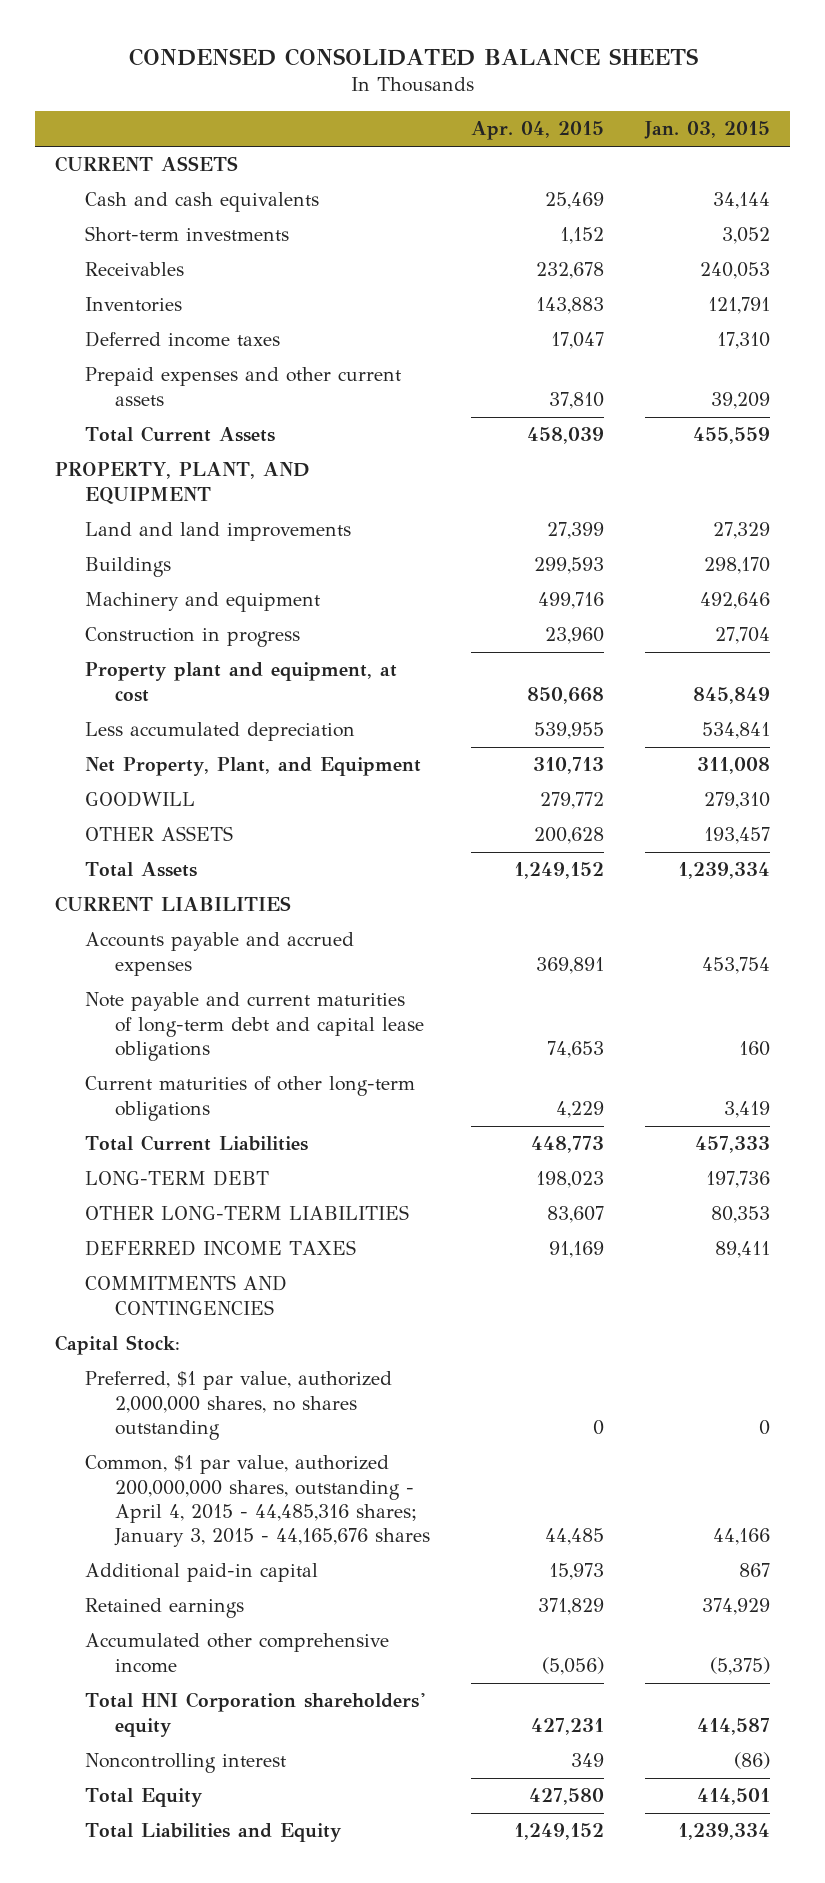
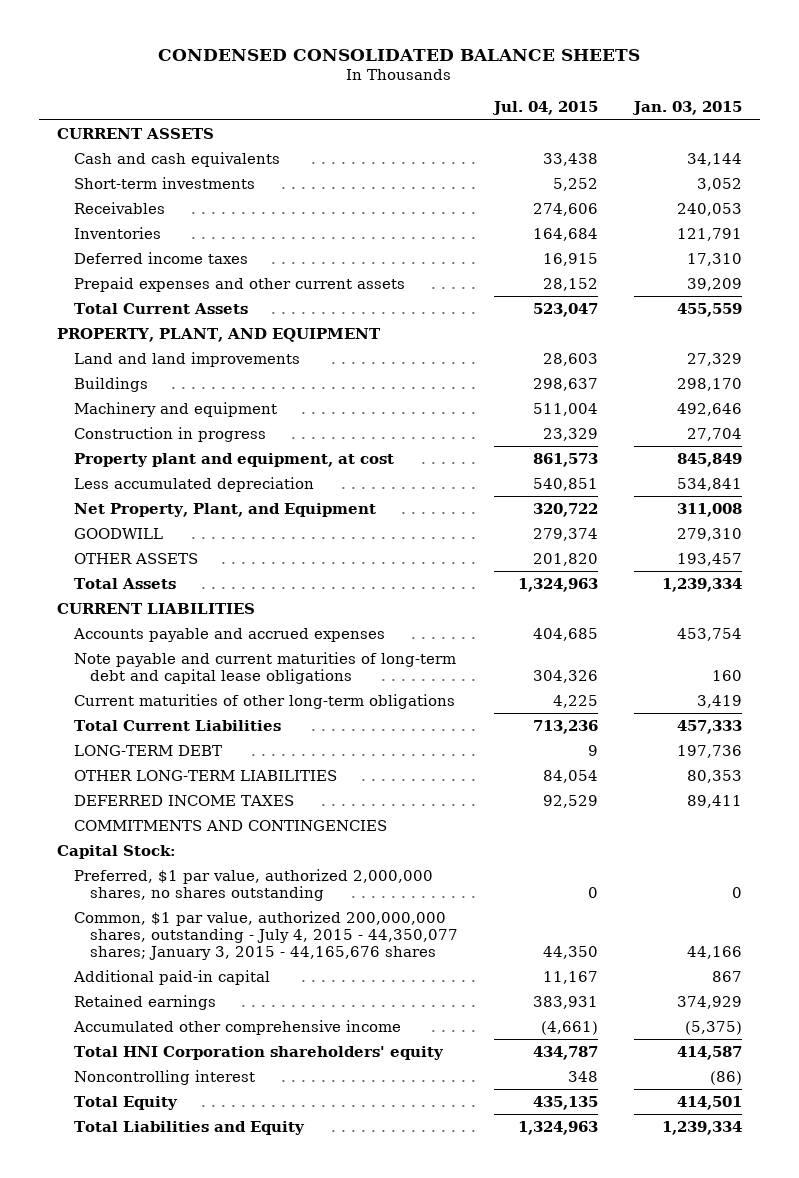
[470,121,604,141] Apr. 04, 2015 -> none
none -> [492,101,599,116] Jul. 04, 2015
[85,1455,430,1548] Common, $1 par value, authorized 200,000,000 shares, outstanding - April 4, 2015 - 44,485,316 shares; January 3, 2015 - 44,165,676 shares -> [73,910,459,961] Common, $1 par value, authorized 200,000,000 shares, outstanding - July 4, 2015 - 44,350,077 shares; January 3, 2015 - 44,165,676 shares

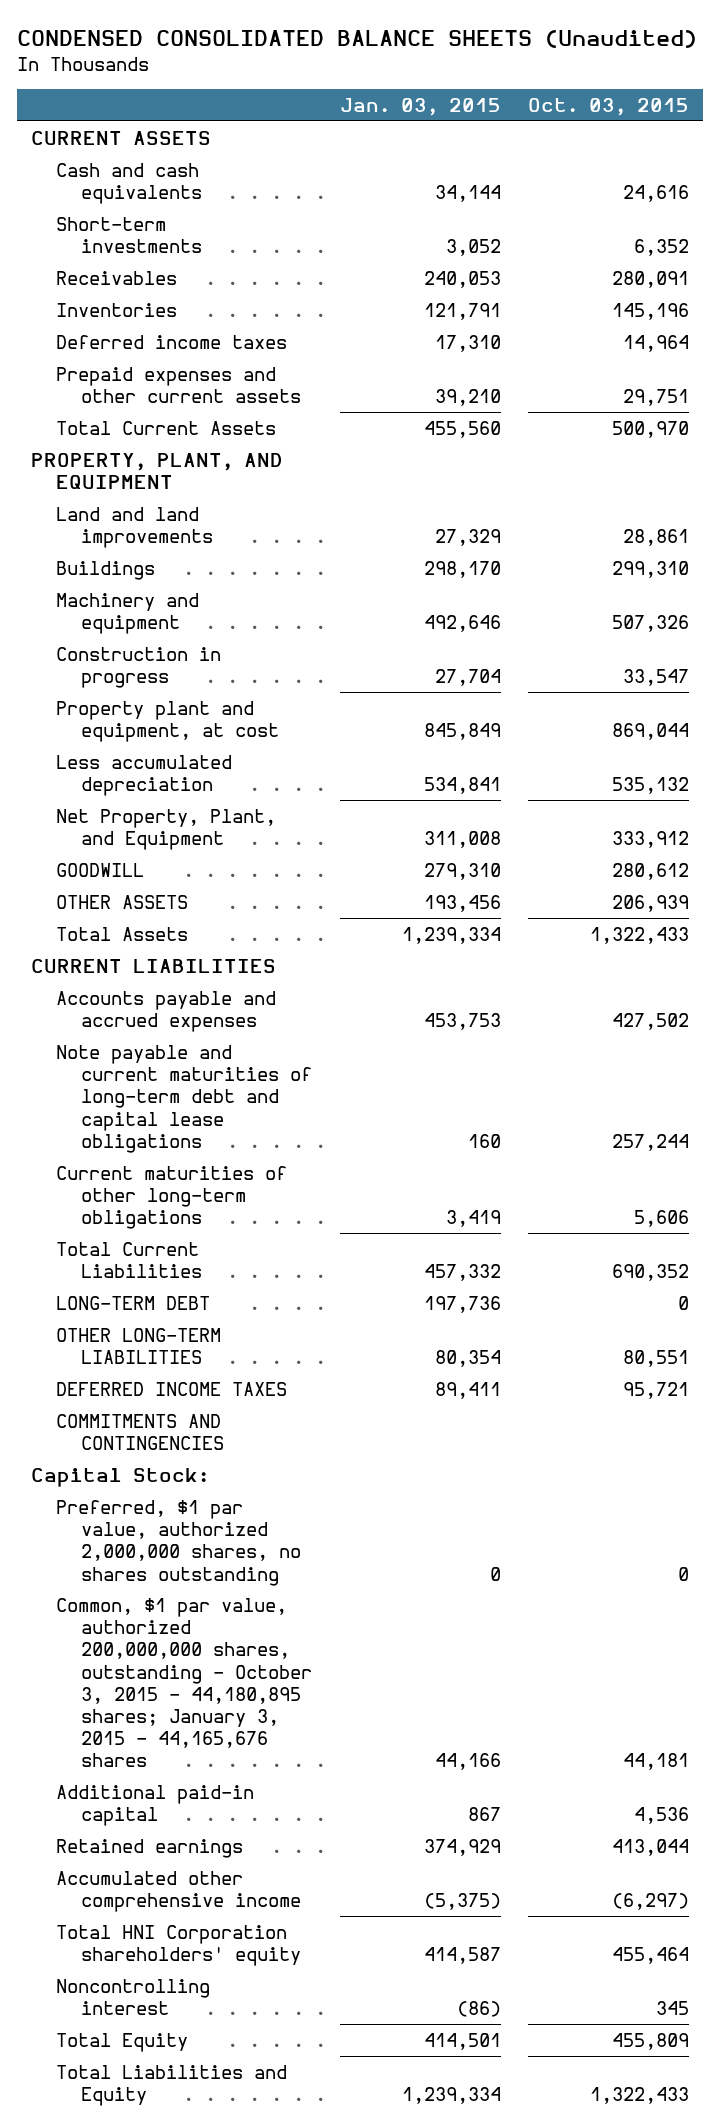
[158,49,641,62] CONDENSED CONSOLIDATED BALANCE SHEETS -> [17,29,698,48] CONDENSED CONSOLIDATED BALANCE SHEETS (Unaudited)
[492,101,599,116] Jul. 04, 2015 -> none
none -> [527,97,689,116] Oct. 03, 2015
[686,277,742,291] 39,209 -> [434,389,501,407] 39,210
[676,302,742,317] 455,559 -> [423,420,501,438] 455,560
[676,552,742,566] 193,457 -> [423,894,501,912] 193,456
[676,627,742,641] 453,754 -> [423,1013,501,1031] 453,753
[676,719,742,734] 457,333 -> [423,1264,501,1282] 457,332
[686,769,742,783] 80,353 -> [434,1350,501,1368] 80,354
[73,910,459,961] Common, $1 par value, authorized 200,000,000 shares, outstanding - July 4, 2015 - 44,350,077 shares; January 3, 2015 - 44,165,676 shares -> [56,1597,313,1768] Common, $1 par value, authorized 200,000,000 shares, outstanding - October 3, 2015 - 44,180,895 shares; January 3, 2015 - 44,165,676 shares

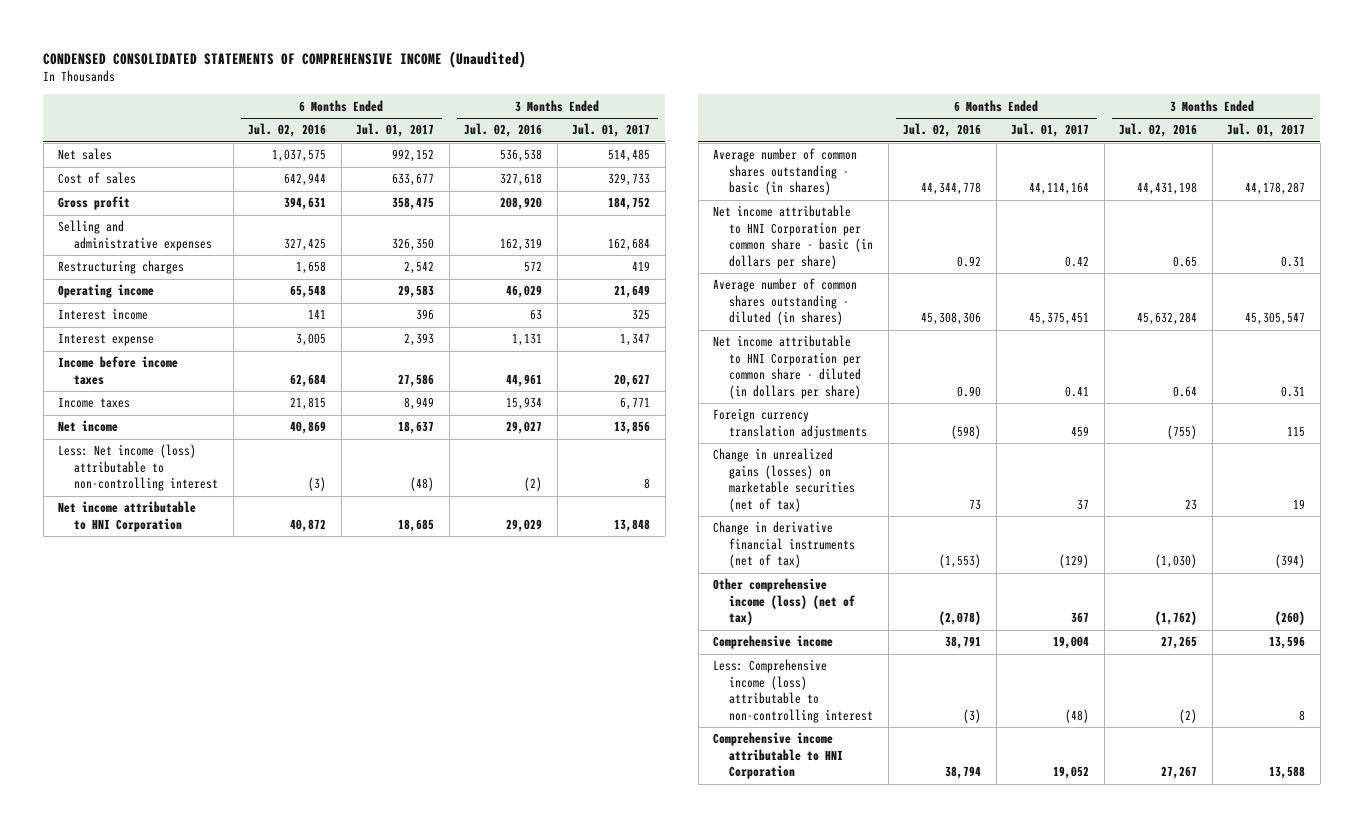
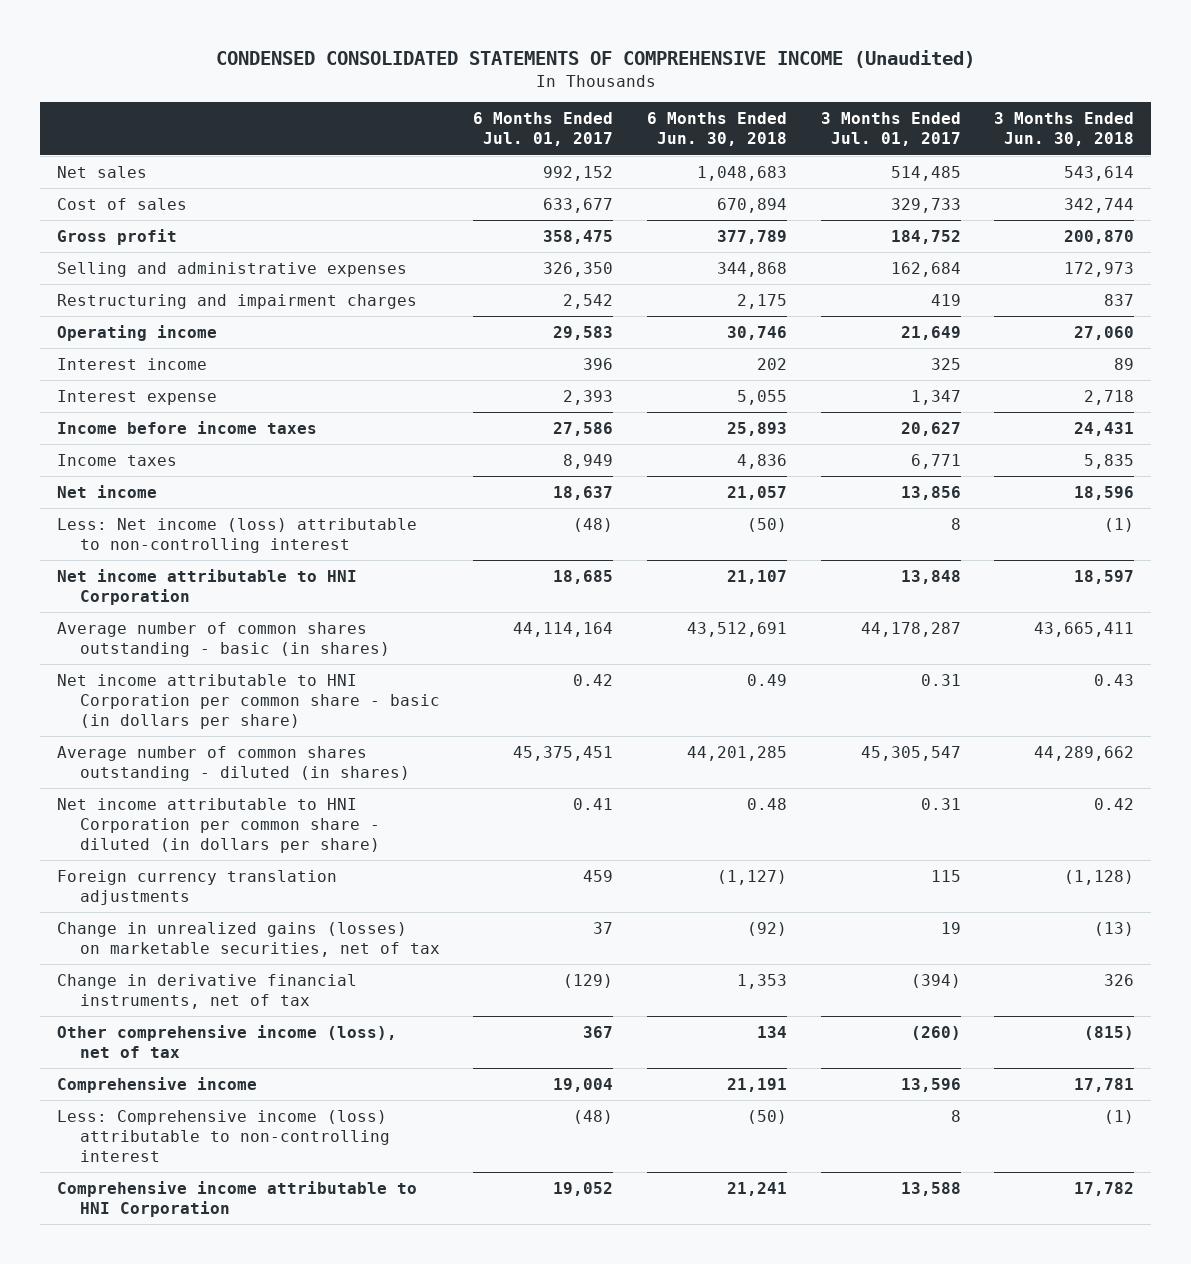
[248,123,327,138] Jul. 02, 2016 -> none
[464,123,543,138] Jul. 02, 2016 -> none
none -> [646,112,787,147] 6 Months Ended Jun. 30, 2018
none -> [994,112,1135,147] 3 Months Ended Jun. 30, 2018
[58,260,185,275] Restructuring charges -> [57,293,418,309] Restructuring and impairment charges
[713,448,855,512] Change in unrealized gains (losses) on marketable securities (net of tax) -> [57,921,440,957] Change in unrealized gains (losses) on marketable securities, net of tax
[713,521,855,569] Change in derivative financial instruments (net of tax) -> [57,973,358,1009] Change in derivative financial instruments, net of tax
[713,578,855,626] Other comprehensive income (loss) (net of tax) -> [57,1024,398,1058] Other comprehensive income (loss), net of tax

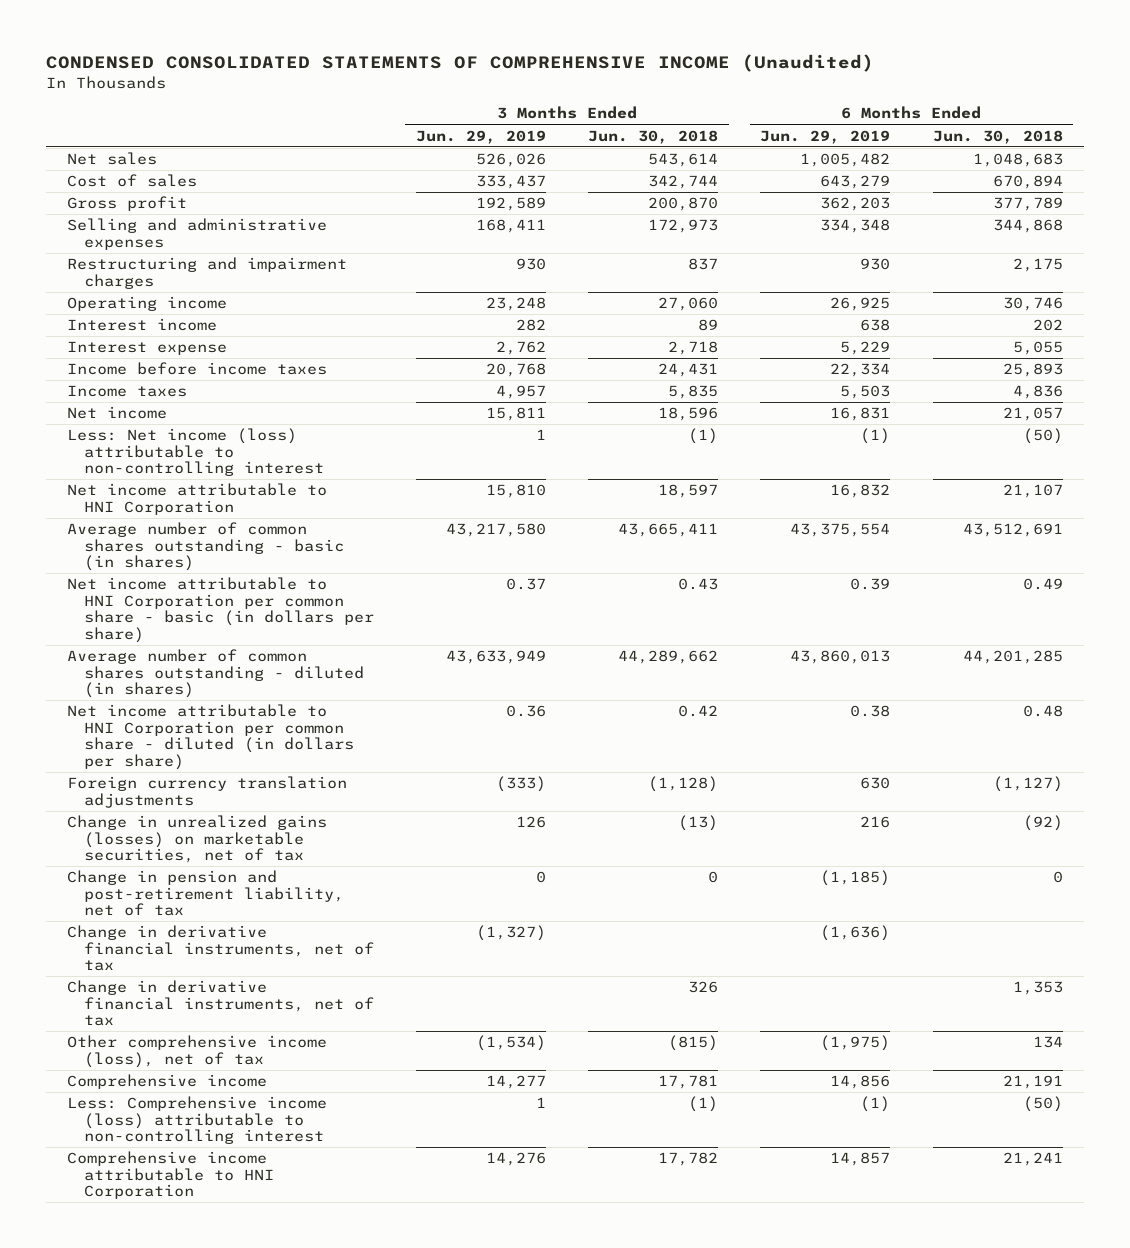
[473,112,614,147] 6 Months Ended Jul. 01, 2017 -> none
[820,112,961,147] 3 Months Ended Jul. 01, 2017 -> none
none -> [415,129,546,144] Jun. 29, 2019
none -> [760,129,891,144] Jun. 29, 2019
none -> [67,870,344,917] Change in pension and post-retirement liability, net of tax
none -> [67,925,374,972] Change in derivative financial instruments, net of tax

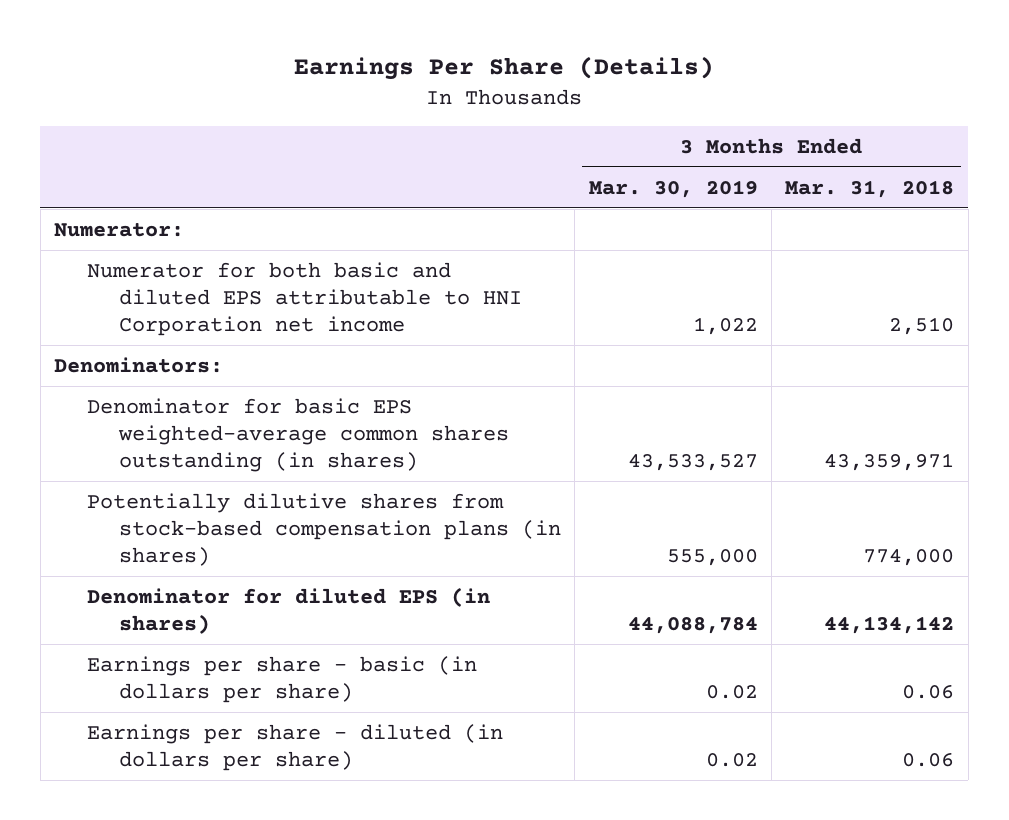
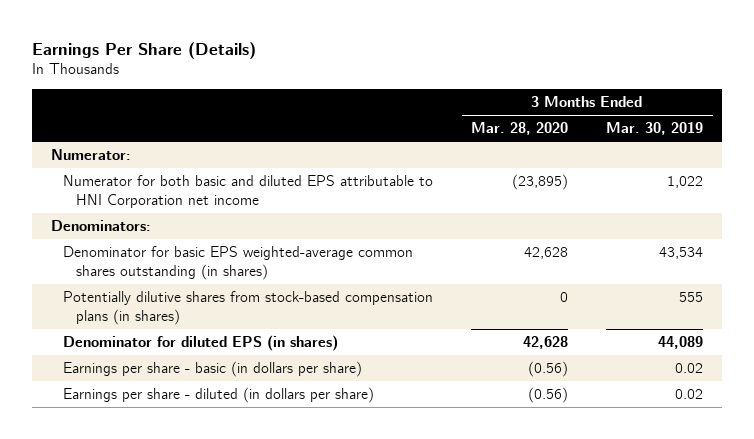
[785,179,955,198] Mar. 31, 2018 -> none
none -> [471,122,569,136] Mar. 28, 2020
[627,454,758,472] 43,533,527 -> [659,247,704,260] 43,534
[666,549,758,567] 555,000 -> [679,292,704,303] 555
[627,616,758,634] 44,088,784 -> [658,336,704,350] 44,089

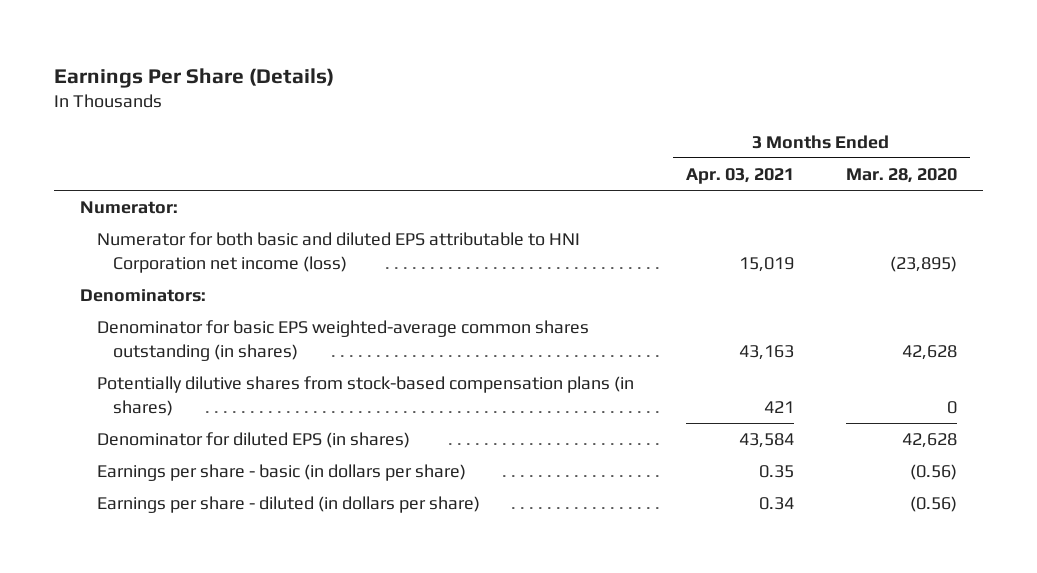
[606,122,704,136] Mar. 30, 2019 -> none
none -> [685,168,794,185] Apr. 03, 2021
[63,175,434,208] Numerator for both basic and diluted EPS attributable to HNI Corporation net income -> [96,232,580,273] Numerator for both basic and diluted EPS attributable to HNI Corporation net income (loss)

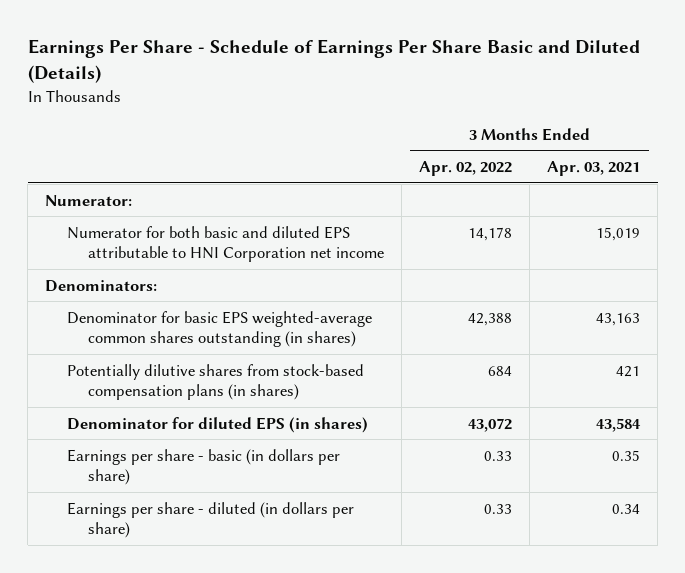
[54,67,335,88] Earnings Per Share (Details) -> [27,39,640,84] Earnings Per Share - Schedule of Earnings Per Share Basic and Diluted (Details)
[845,168,957,184] Mar. 28, 2020 -> none
none -> [419,161,513,177] Apr. 02, 2022
[96,232,580,273] Numerator for both basic and diluted EPS attributable to HNI Corporation net income (loss) -> [66,225,384,263] Numerator for both basic and diluted EPS attributable to HNI Corporation net income

